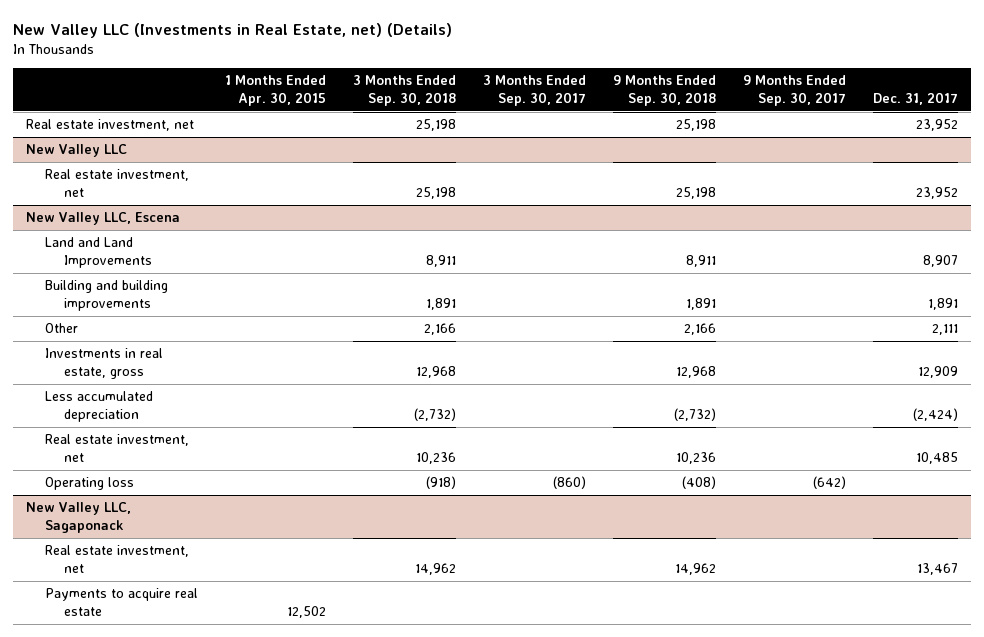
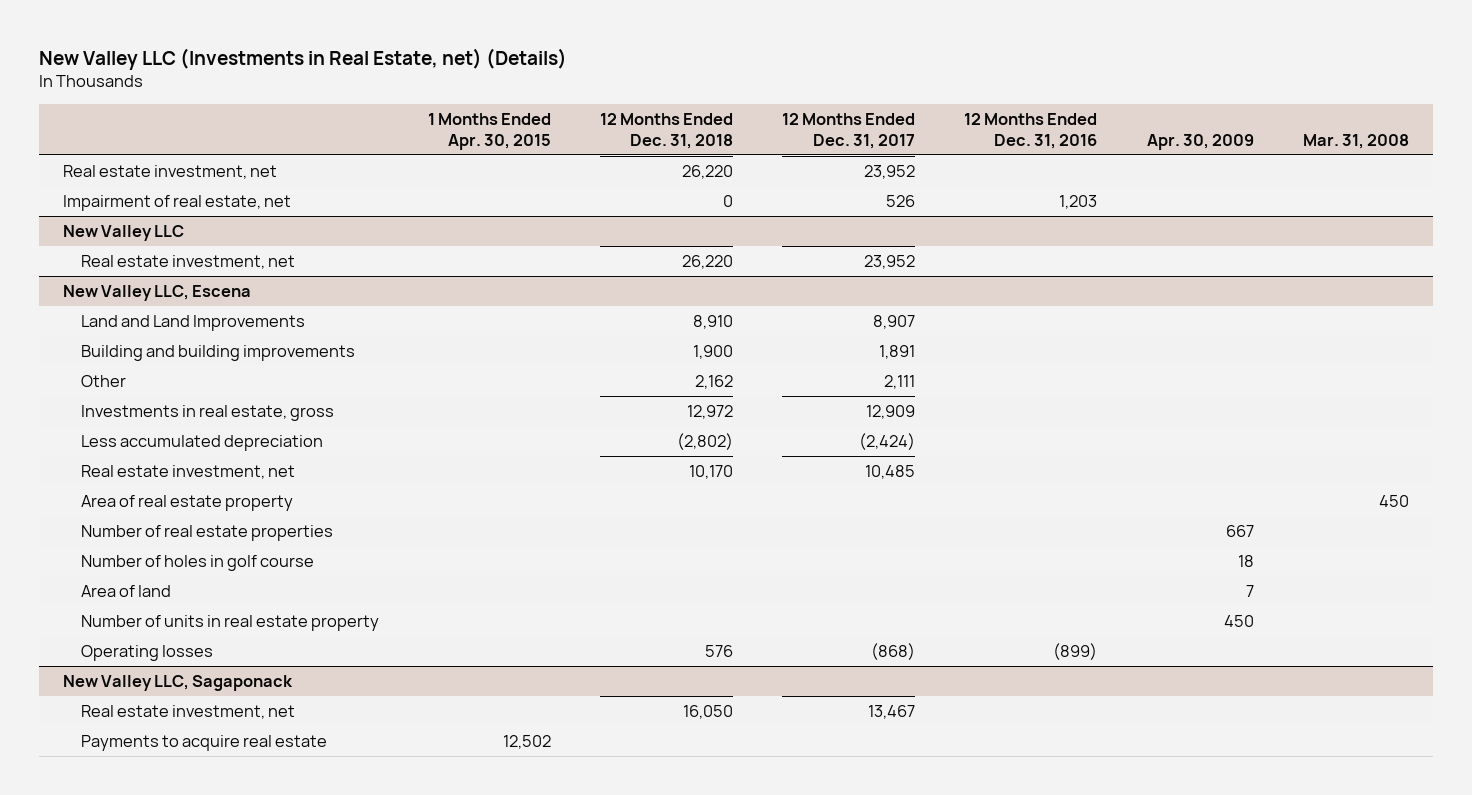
[352,75,456,107] 3 Months Ended Sep. 30, 2018 -> none
[482,75,586,107] 3 Months Ended Sep. 30, 2017 -> none
[612,75,716,107] 9 Months Ended Sep. 30, 2018 -> none
[742,75,846,107] 9 Months Ended Sep. 30, 2017 -> none
[872,92,958,106] Dec. 31, 2017 -> none
none -> [600,112,734,149] 12 Months Ended Dec. 31, 2018
none -> [782,112,916,149] 12 Months Ended Dec. 31, 2017
none -> [964,112,1098,149] 12 Months Ended Dec. 31, 2016
none -> [1146,133,1254,150] Apr. 30, 2009
none -> [1302,133,1409,149] Mar. 31, 2008
none -> [63,195,292,212] Impairment of real estate, net
none -> [80,495,293,512] Area of real estate property
none -> [80,525,333,542] Number of real estate properties
none -> [80,555,314,572] Number of holes in golf course
none -> [80,585,171,598] Area of land
none -> [80,615,379,632] Number of units in real estate property
[44,477,134,491] Operating loss -> [80,645,213,662] Operating losses

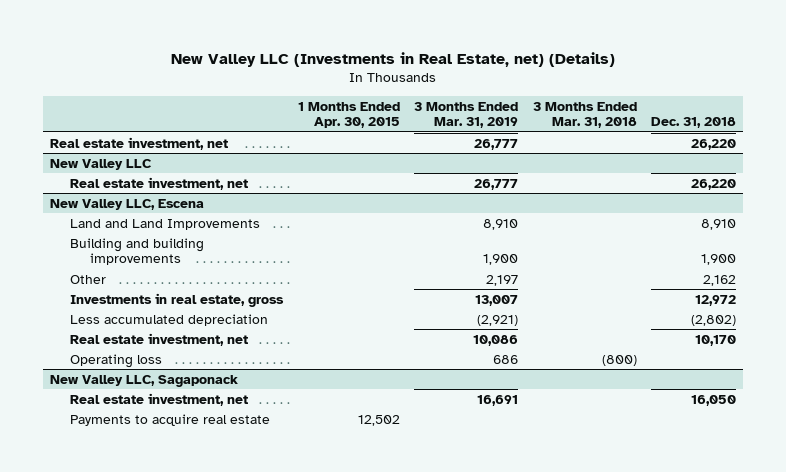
[600,112,734,149] 12 Months Ended Dec. 31, 2018 -> none
[782,112,916,149] 12 Months Ended Dec. 31, 2017 -> none
[964,112,1098,149] 12 Months Ended Dec. 31, 2016 -> none
[1146,133,1254,150] Apr. 30, 2009 -> none
[1302,133,1409,149] Mar. 31, 2008 -> none
none -> [414,101,519,129] 3 Months Ended Mar. 31, 2019
none -> [532,101,637,129] 3 Months Ended Mar. 31, 2018
none -> [651,117,737,129] Dec. 31, 2018
[63,195,292,212] Impairment of real estate, net -> none
[80,495,293,512] Area of real estate property -> none
[80,525,333,542] Number of real estate properties -> none
[80,555,314,572] Number of holes in golf course -> none
[80,585,171,598] Area of land -> none
[80,615,379,632] Number of units in real estate property -> none
[80,645,213,662] Operating losses -> [70,353,163,368] Operating loss

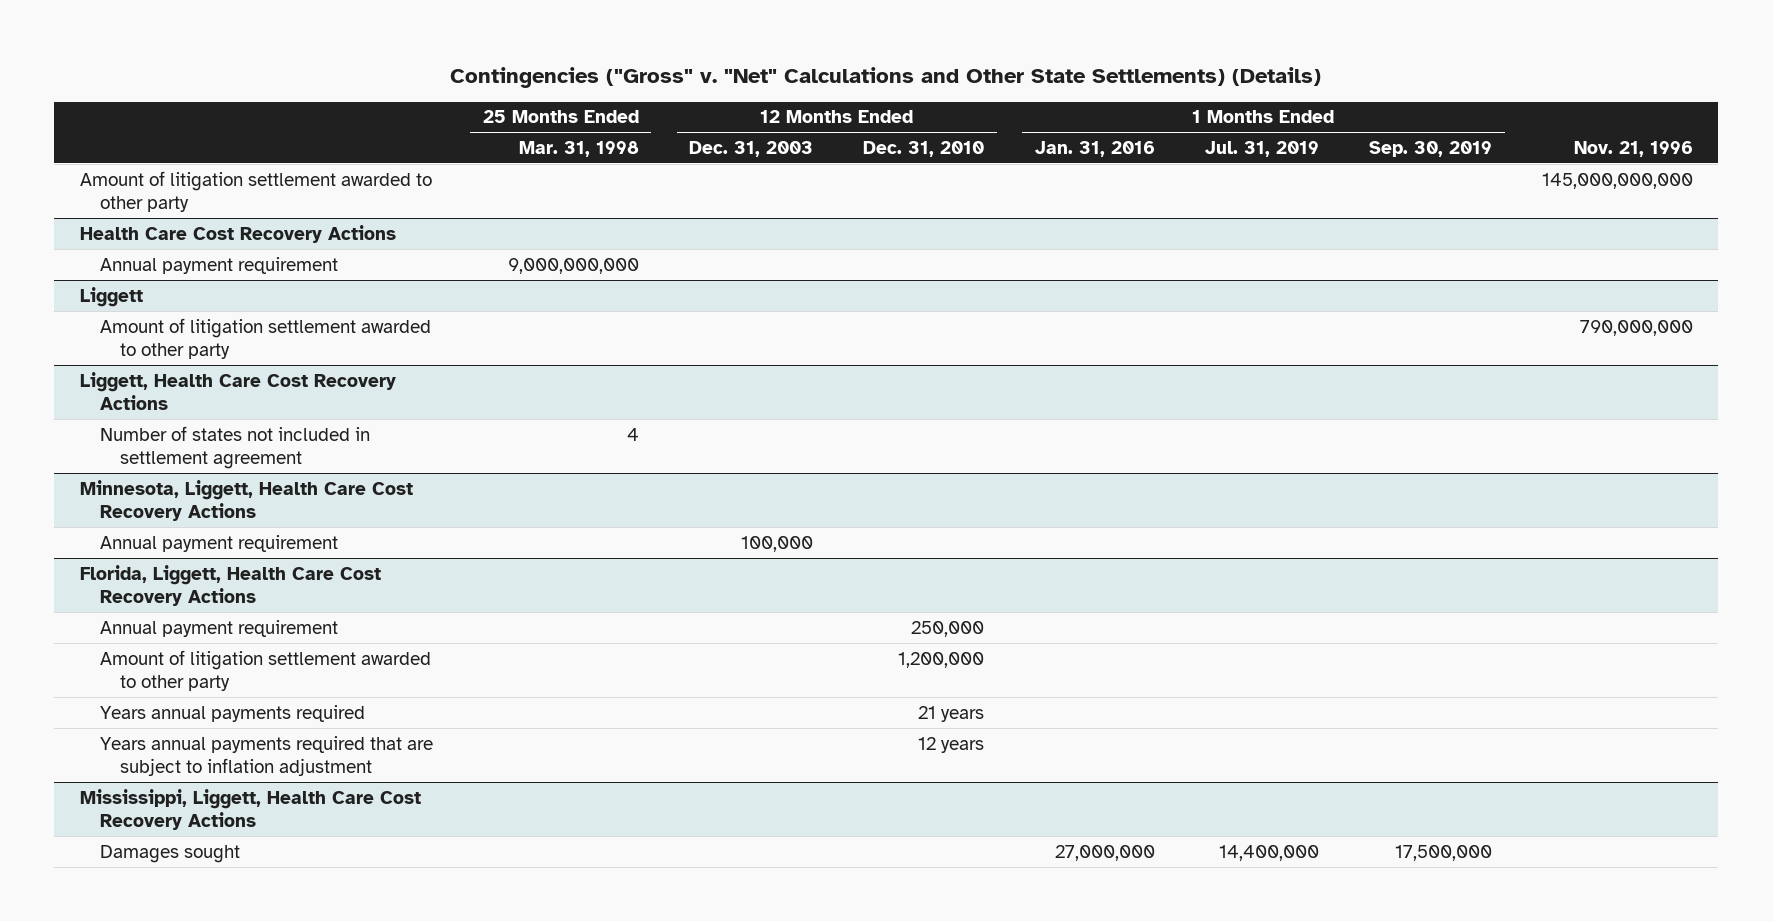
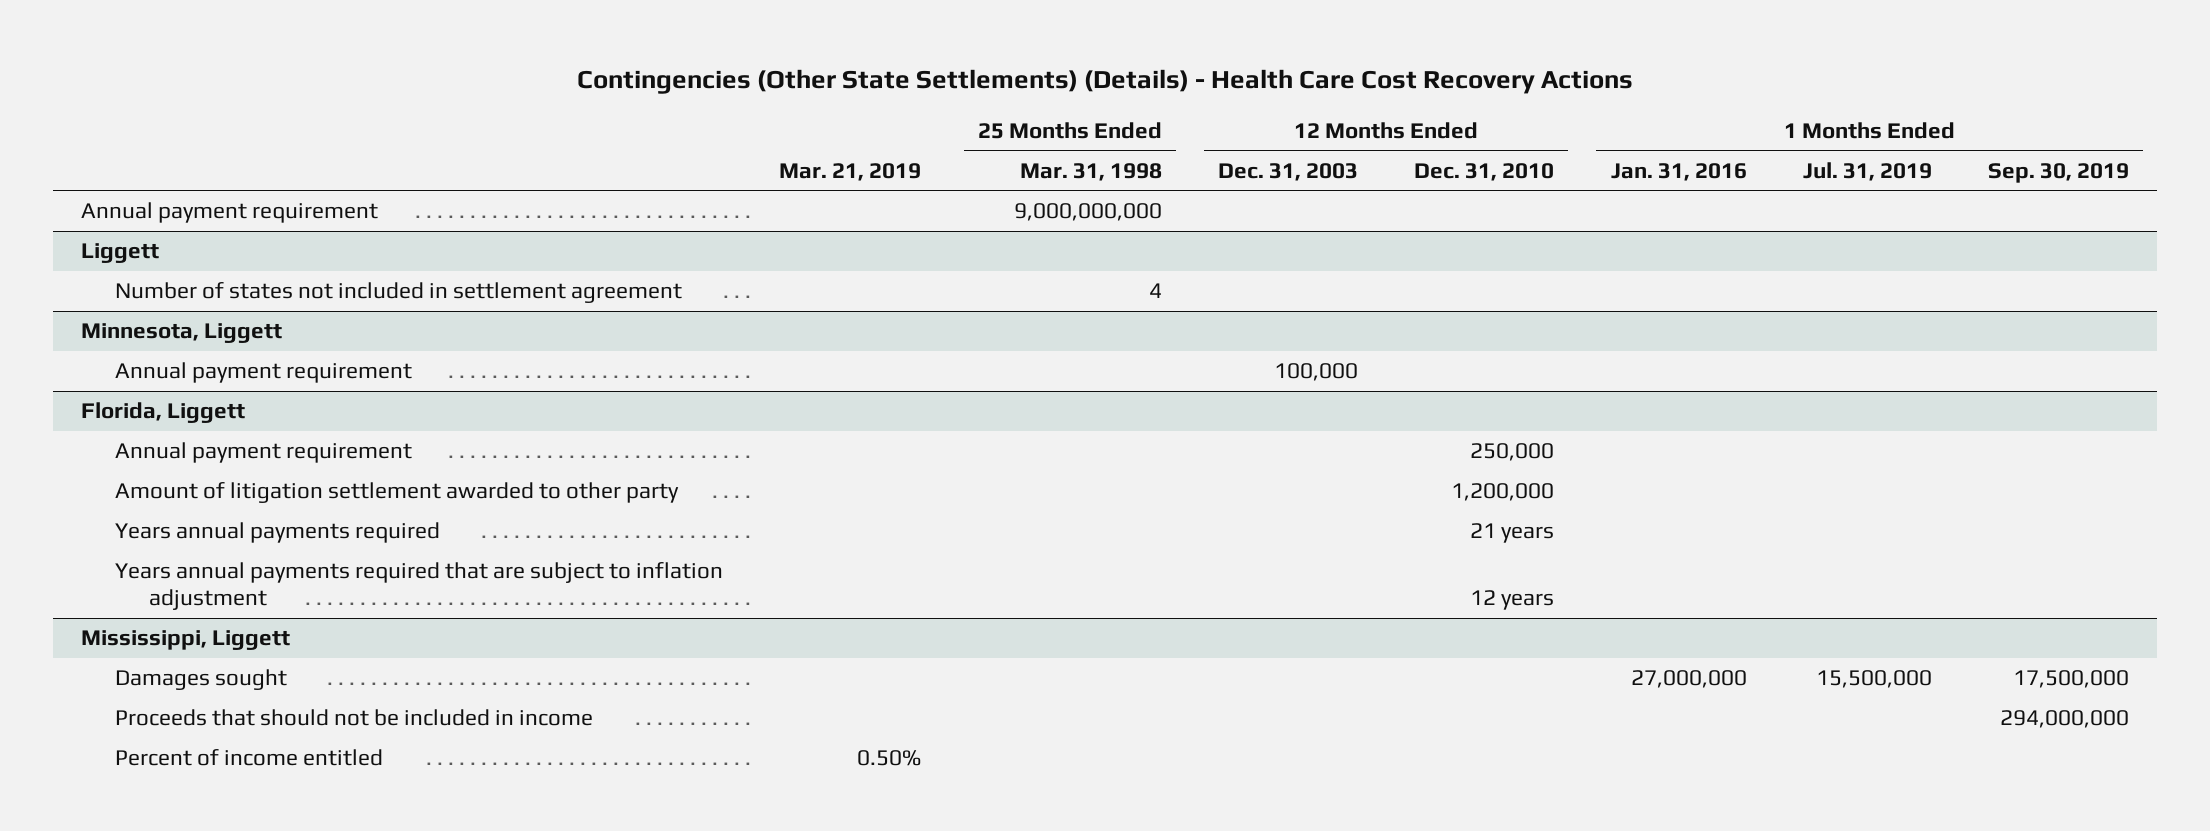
[450,67,1322,89] Contingencies ("Gross" v. "Net" Calculations and Other State Settlements) (Details) -> [576,68,1633,94] Contingencies (Other State Settlements) (Details) - Health Care Cost Recovery Actions
[1574,141,1694,158] Nov. 21, 1996 -> none
none -> [779,162,922,181] Mar. 21, 2019
[79,170,432,212] Amount of litigation settlement awarded to other party -> none
[79,224,396,243] Health Care Cost Recovery Actions -> none
[99,256,338,274] Annual payment requirement -> none
none -> [80,202,378,224] Annual payment requirement
[99,317,431,359] Amount of litigation settlement awarded to other party -> none
[79,371,396,410] Liggett, Health Care Cost Recovery Actions -> none
[99,425,370,469] Number of states not included in settlement agreement -> none
none -> [114,282,682,304] Number of states not included in settlement agreement
[79,479,413,521] Minnesota, Liggett, Health Care Cost Recovery Actions -> [80,323,282,344] Minnesota, Liggett
[79,564,381,606] Florida, Liggett, Health Care Cost Recovery Actions -> [80,402,245,424] Florida, Liggett
[79,788,421,830] Mississippi, Liggett, Health Care Cost Recovery Actions -> [80,630,290,651] Mississippi, Liggett
[1218,844,1319,861] 14,400,000 -> [1815,670,1932,689] 15,500,000
none -> [114,709,593,727] Proceeds that should not be included in income
none -> [114,749,383,767] Percent of income entitled

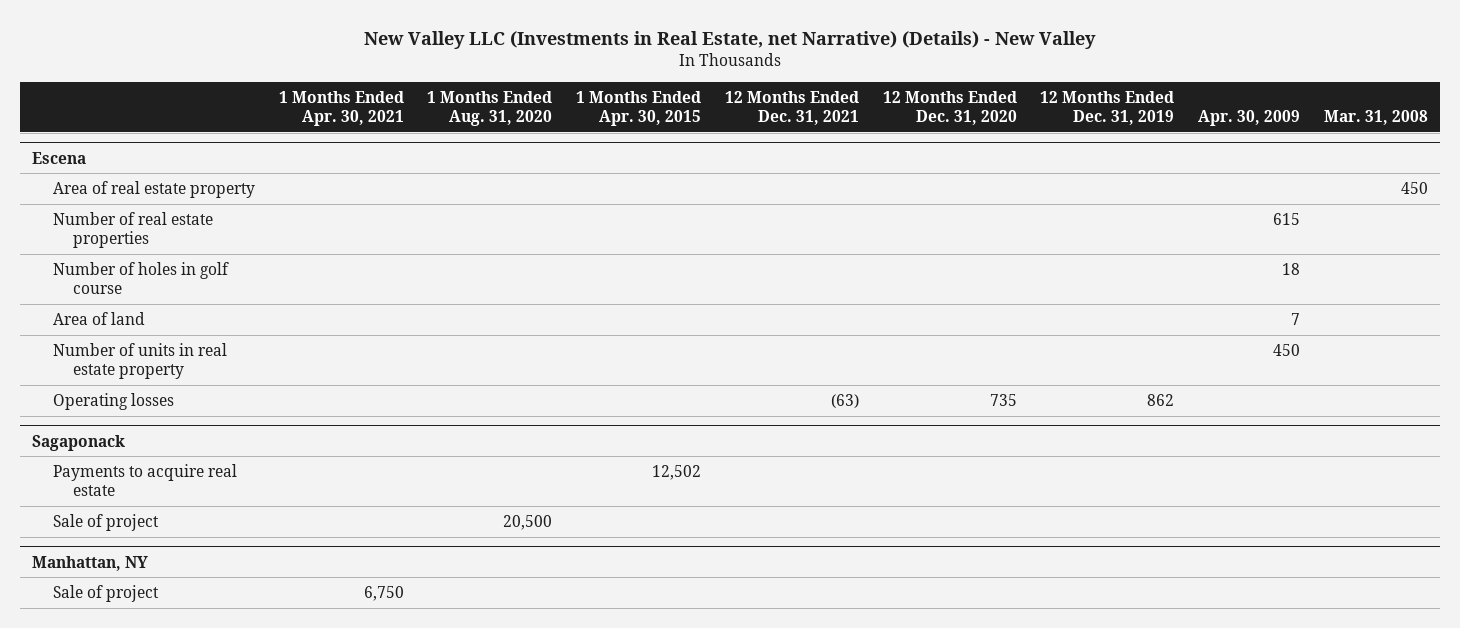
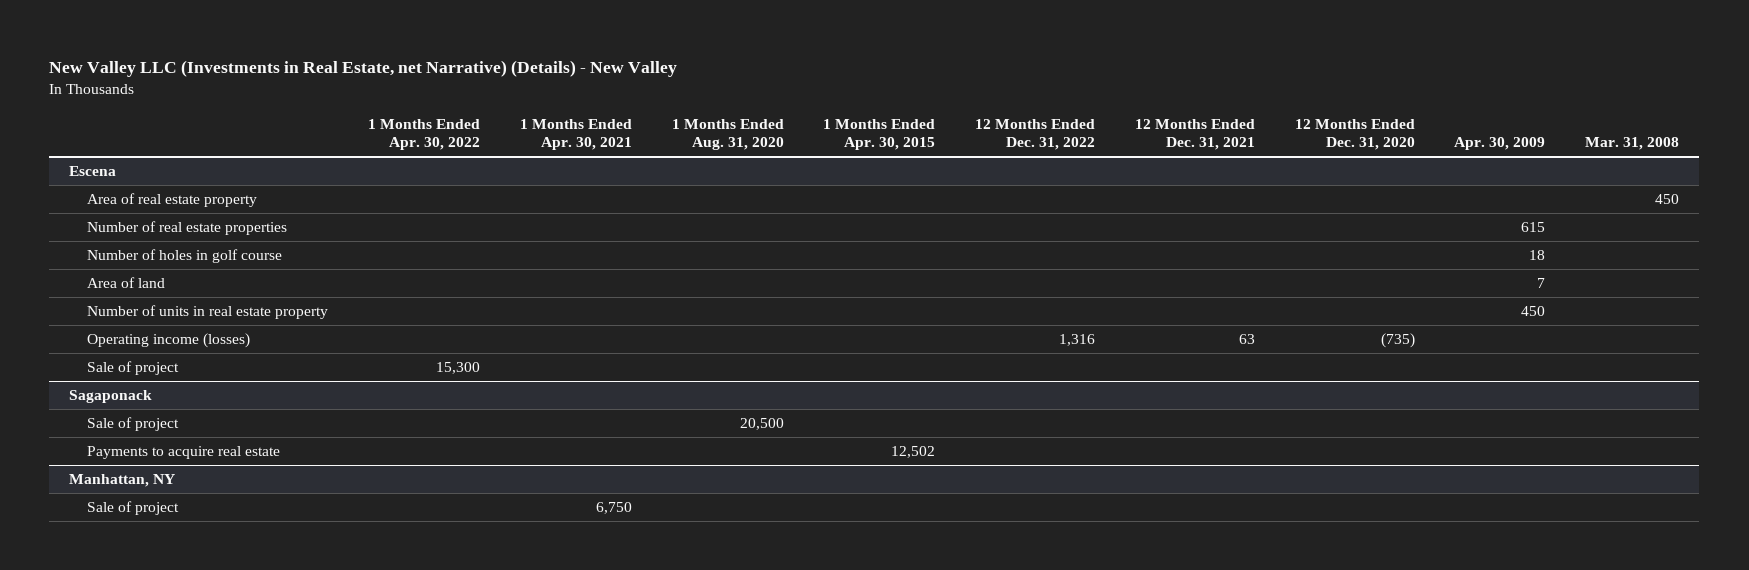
[1040,90,1175,126] 12 Months Ended Dec. 31, 2019 -> none
none -> [368,118,481,151] 1 Months Ended Apr. 30, 2022
none -> [975,118,1096,151] 12 Months Ended Dec. 31, 2022
[52,392,174,410] Operating losses -> [87,333,251,349] Operating income (losses)
[830,393,859,408] (63) -> [1238,334,1255,345] 63
[989,393,1017,406] 735 -> [1380,333,1415,349] (735)
none -> [87,361,180,376] Sale of project
[52,463,237,497] Payments to acquire real estate -> [87,446,281,460] Payments to acquire real estate

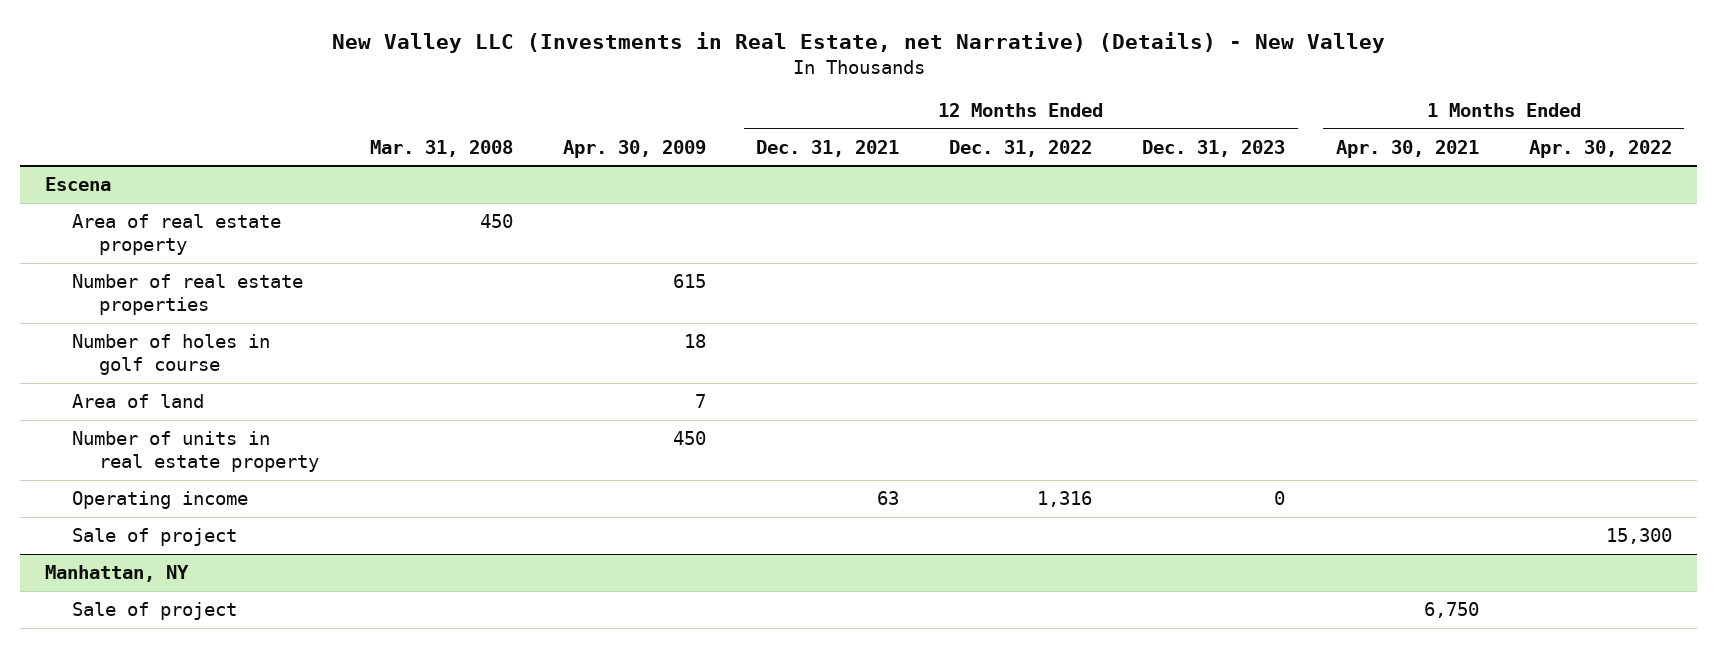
[671,118,784,151] 1 Months Ended Aug. 31, 2020 -> none
[823,118,936,151] 1 Months Ended Apr. 30, 2015 -> none
[1294,118,1415,151] 12 Months Ended Dec. 31, 2020 -> none
none -> [1142,139,1286,157] Dec. 31, 2023
[87,333,251,349] Operating income (losses) -> [72,491,249,510] Operating income
[69,390,153,404] Sagaponack -> none
[87,417,180,432] Sale of project -> none
[87,446,281,460] Payments to acquire real estate -> none

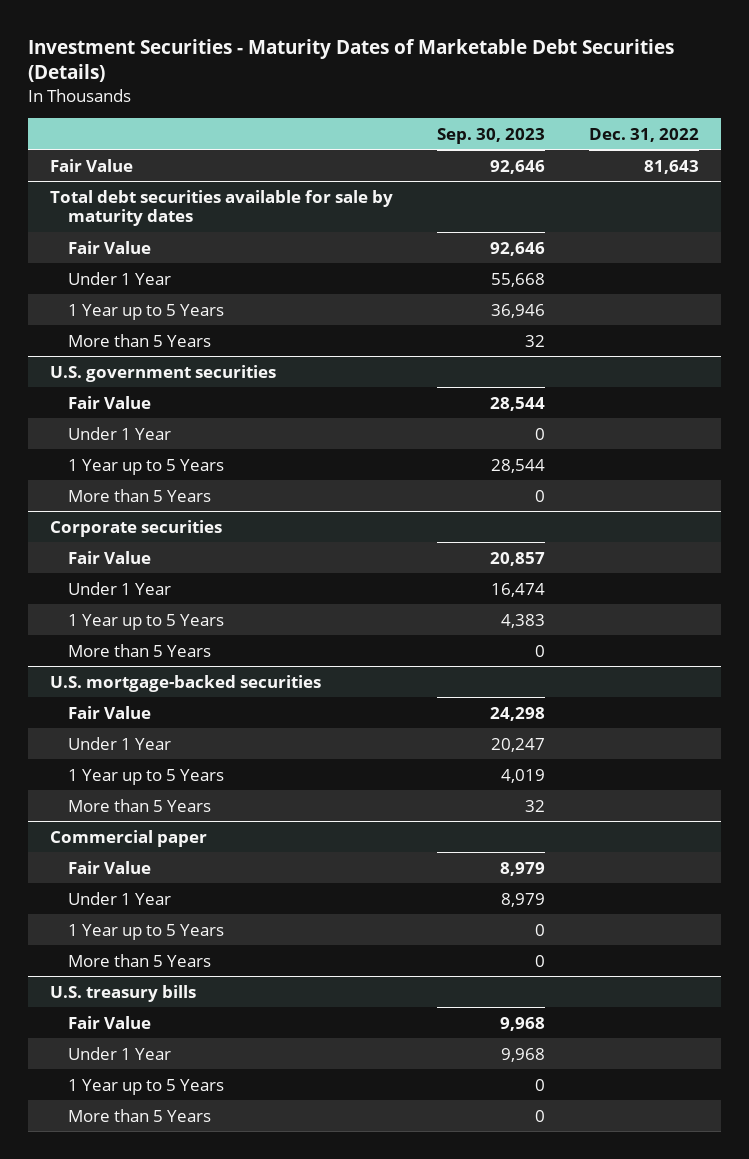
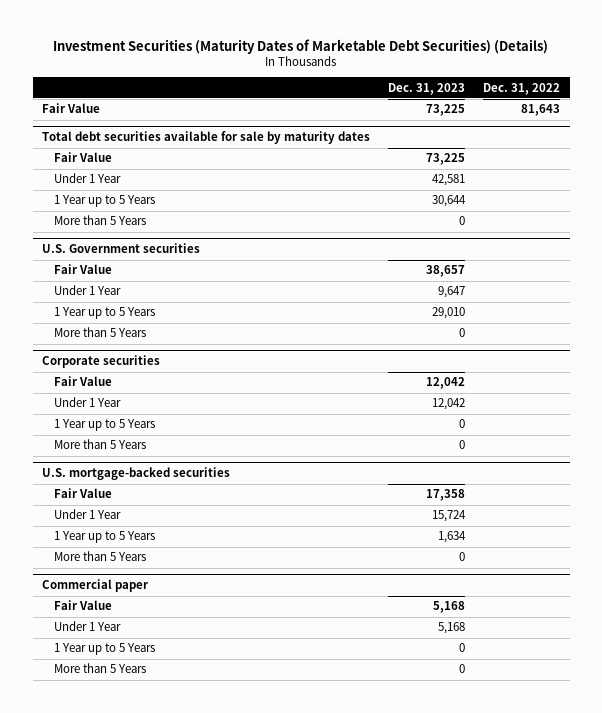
[28,38,675,83] Investment Securities - Maturity Dates of Marketable Debt Securities (Details) -> [53,38,549,54] Investment Securities (Maturity Dates of Marketable Debt Securities) (Details)
[437,127,546,144] Sep. 30, 2023 -> none
none -> [388,82,466,95] Dec. 31, 2023
[50,364,277,382] U.S. government securities -> [42,243,201,254] U.S. Government securities
[50,984,197,1002] U.S. treasury bills -> none
[67,1015,151,1029] Fair Value -> none
[67,1046,171,1060] Under 1 Year -> none
[67,1078,224,1095] 1 Year up to 5 Years -> none
[67,1108,211,1122] More than 5 Years -> none

